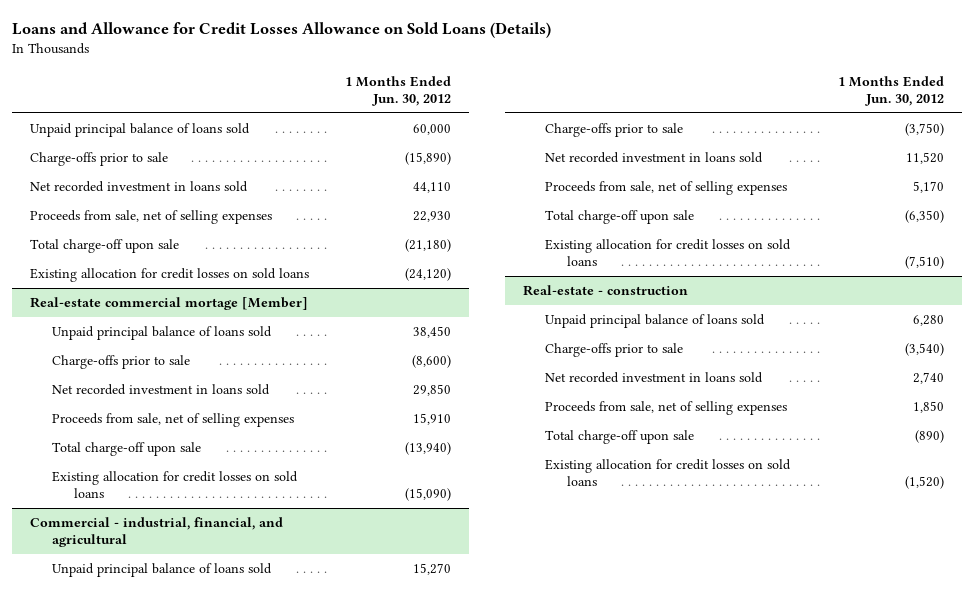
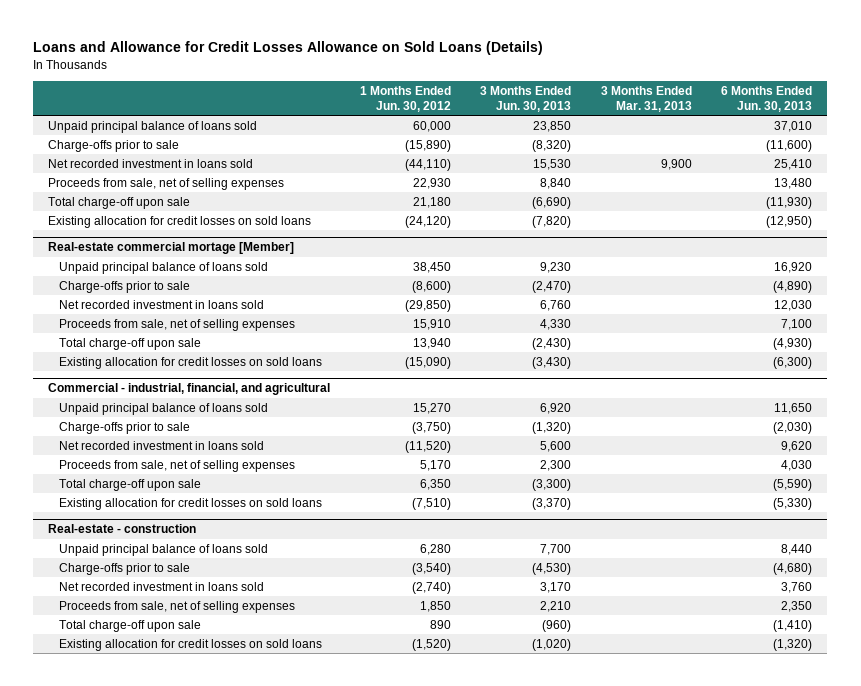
none -> [480,85,572,112] 3 Months Ended Jun. 30, 2013
none -> [600,85,692,112] 3 Months Ended Mar. 31, 2013
none -> [721,85,813,112] 6 Months Ended Jun. 30, 2013
[413,181,452,193] 44,110 -> [404,158,451,171] (44,110)
[405,238,452,252] (21,180) -> [412,196,451,208] 21,180
[413,383,452,396] 29,850 -> [404,299,451,312] (29,850)
[405,441,452,455] (13,940) -> [412,337,451,349] 13,940
[906,151,945,164] 11,520 -> [404,440,451,453] (11,520)
[905,209,945,223] (6,350) -> [419,478,451,490] 6,350
[913,371,945,384] 2,740 -> [411,581,451,594] (2,740)
[915,429,945,443] (890) -> [429,619,451,629] 890

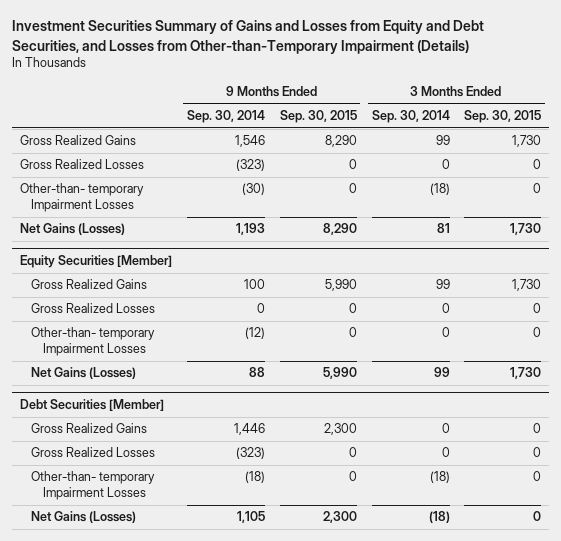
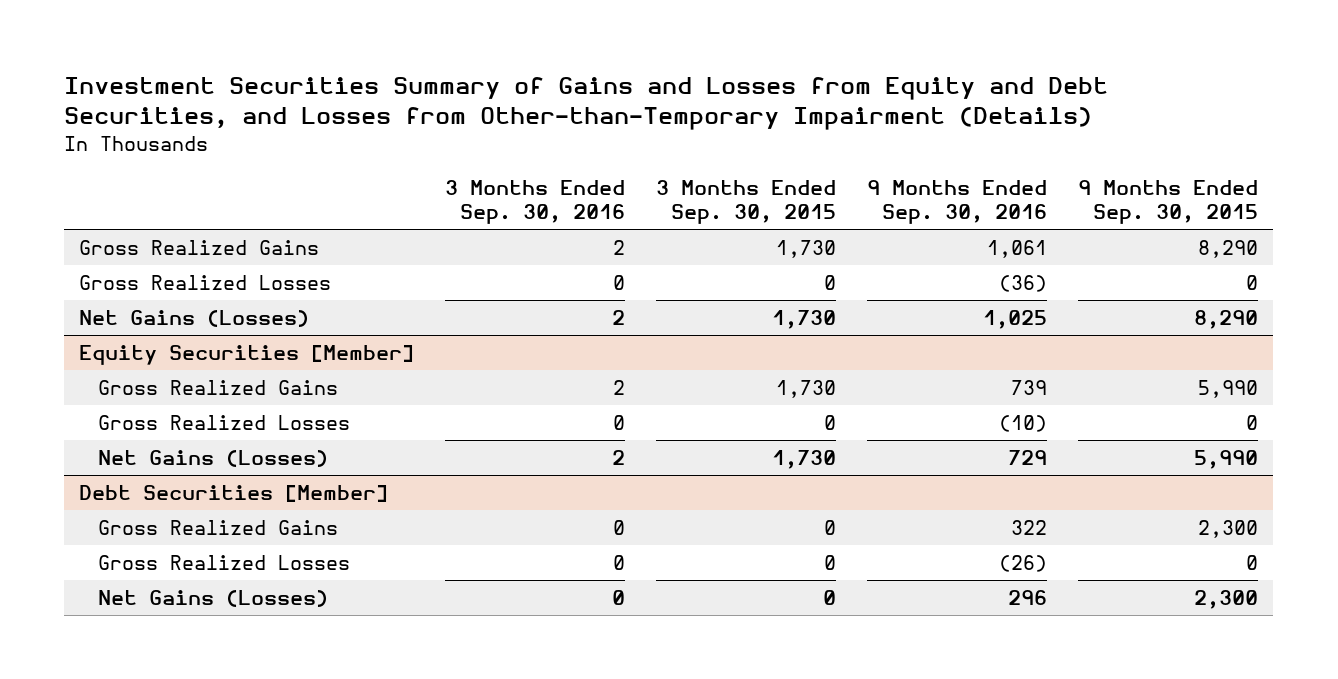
[186,110,265,124] Sep. 30, 2014 -> none
[371,110,450,124] Sep. 30, 2014 -> none
none -> [445,180,626,224] 3 Months Ended Sep. 30, 2016
none -> [867,180,1048,224] 9 Months Ended Sep. 30, 2016
[19,183,144,213] Other-than- temporary Impairment Losses -> none
[31,327,156,357] Other-than- temporary Impairment Losses -> none
[31,471,156,501] Other-than- temporary Impairment Losses -> none

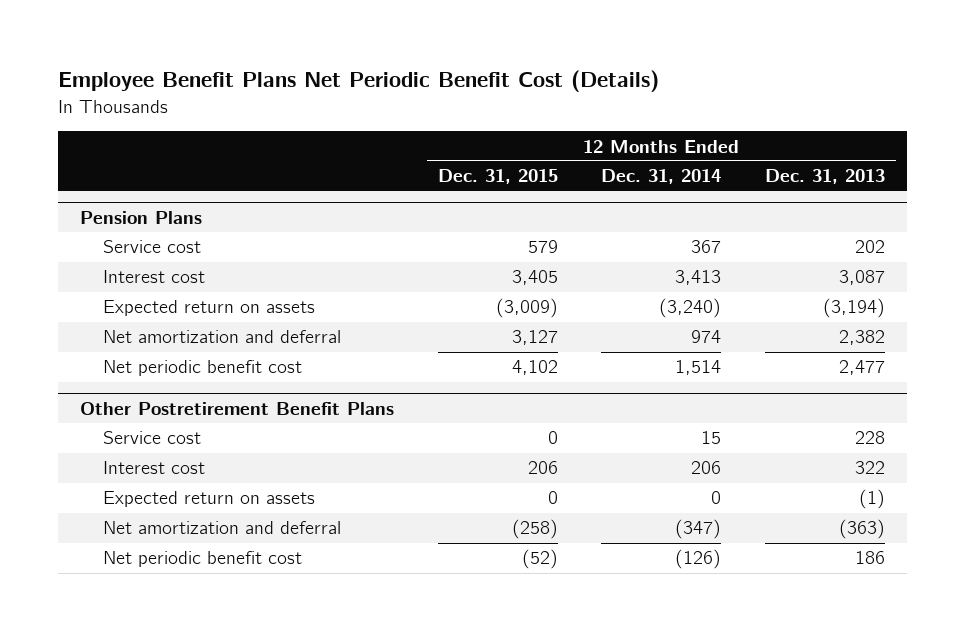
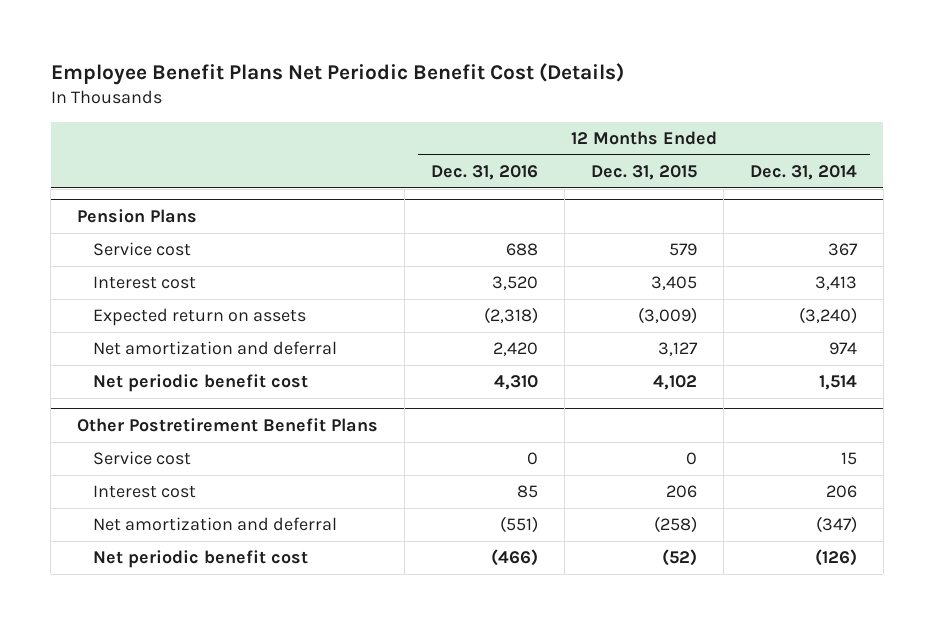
[764,169,885,185] Dec. 31, 2013 -> none
none -> [430,165,538,181] Dec. 31, 2016
[103,491,316,508] Expected return on assets -> none

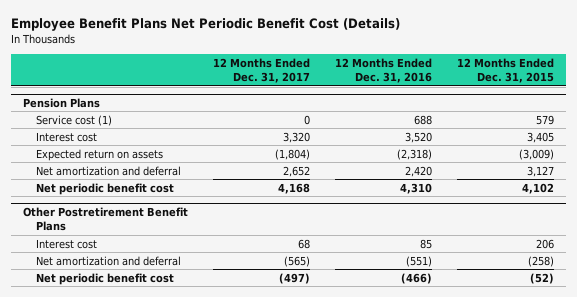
[749,165,857,181] Dec. 31, 2014 -> none
none -> [213,57,311,84] 12 Months Ended Dec. 31, 2017
[92,242,191,257] Service cost -> [36,114,113,126] Service cost (1)
[92,451,191,466] Service cost -> none

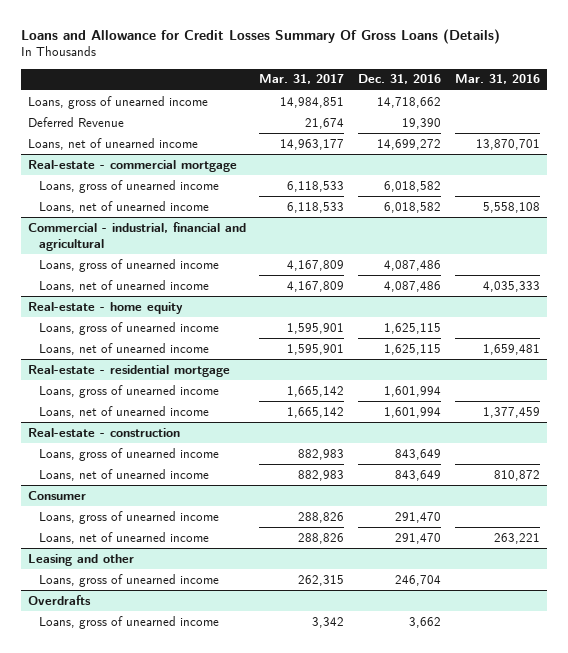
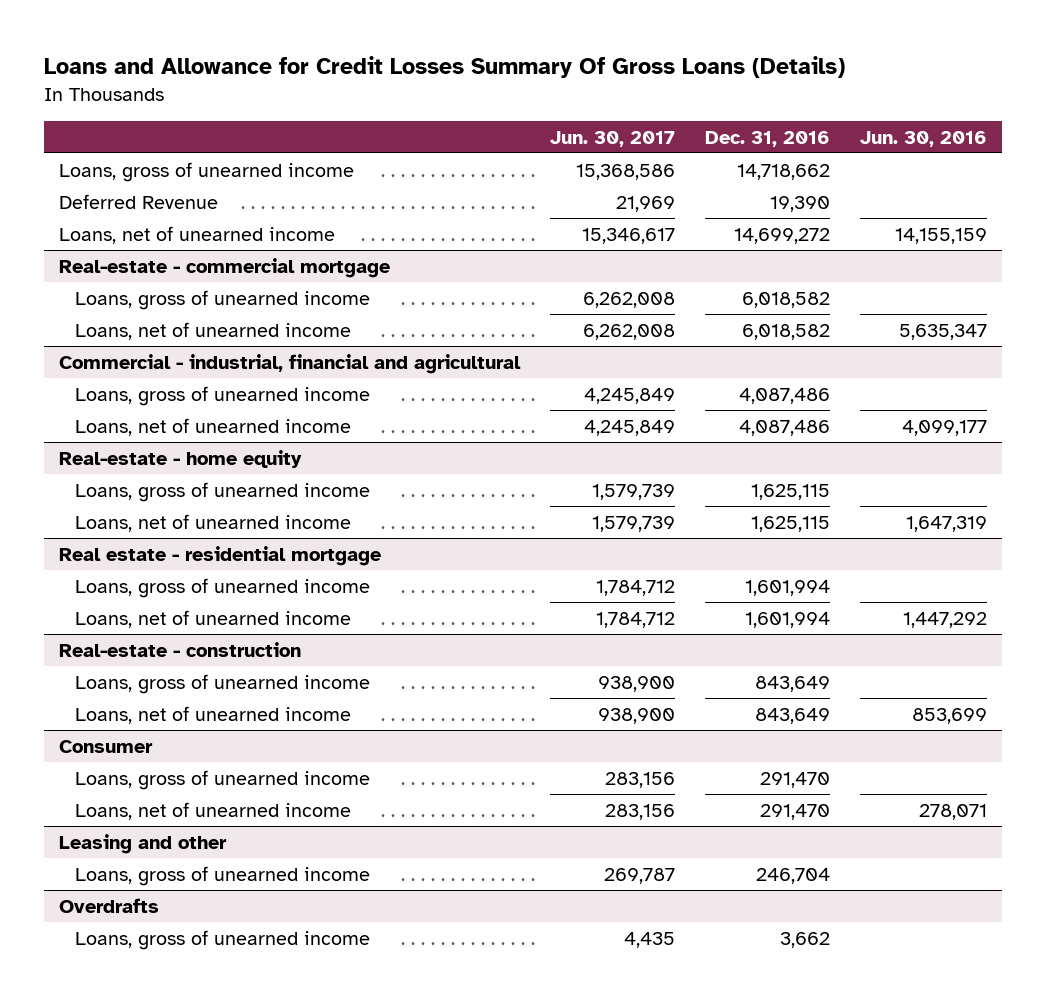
[259,74,345,85] Mar. 31, 2017 -> none
[455,74,541,85] Mar. 31, 2016 -> none
none -> [549,130,675,147] Jun. 30, 2017
none -> [859,130,987,147] Jun. 30, 2016
[27,364,230,377] Real-estate - residential mortgage -> [58,545,381,566] Real estate - residential mortgage

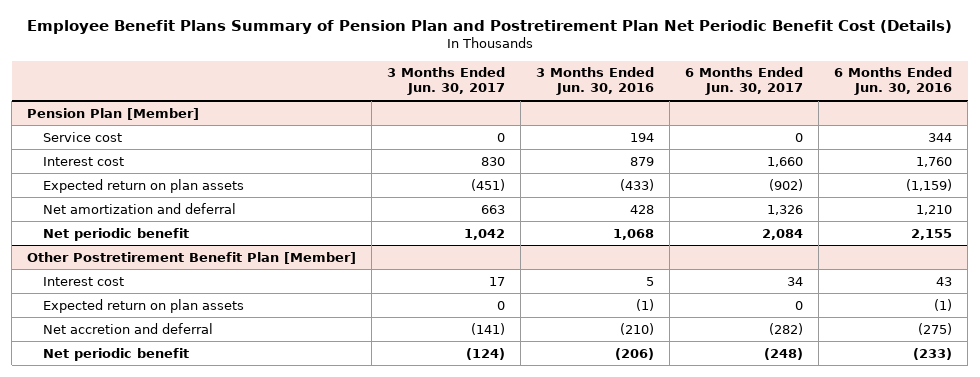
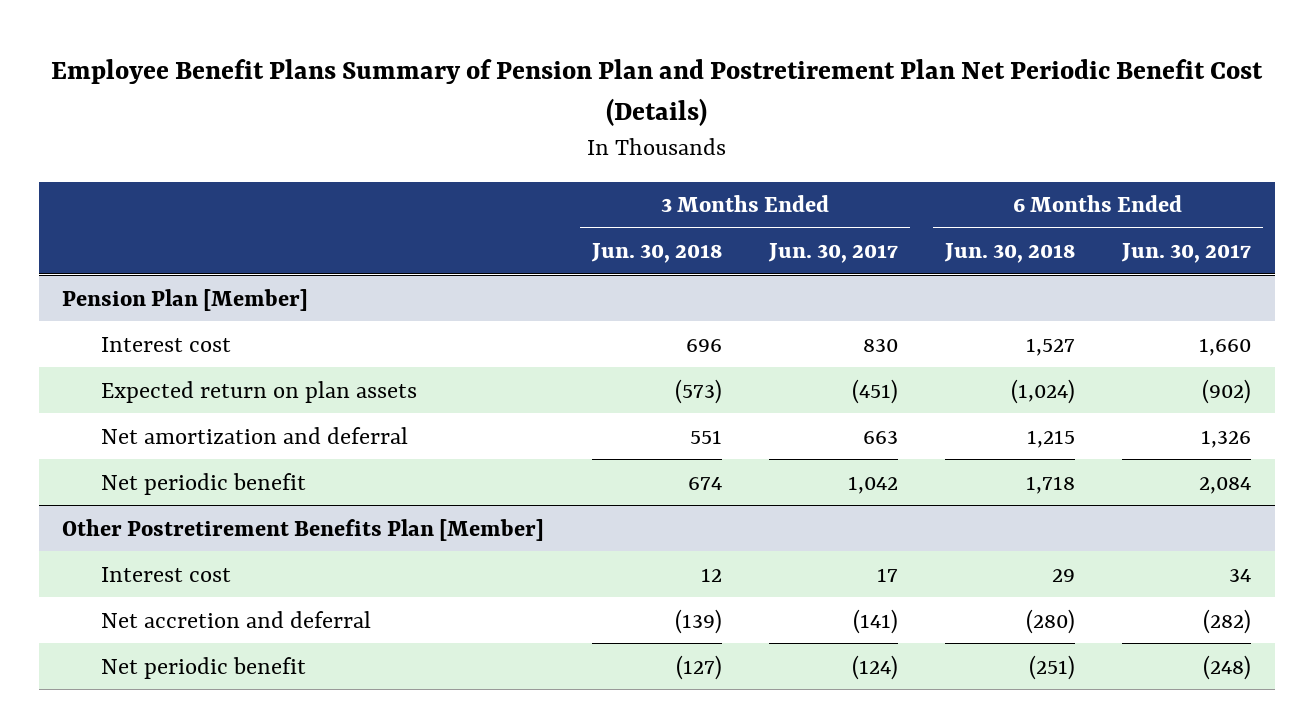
[536,67,655,96] 3 Months Ended Jun. 30, 2016 -> none
[834,67,953,96] 6 Months Ended Jun. 30, 2016 -> none
none -> [590,243,722,264] Jun. 30, 2018
none -> [943,243,1075,264] Jun. 30, 2018
[42,131,122,142] Service cost -> none
[27,251,357,264] Other Postretirement Benefit Plan [Member] -> [62,518,545,541] Other Postretirement Benefits Plan [Member]
[42,298,244,313] Expected return on plan assets -> none

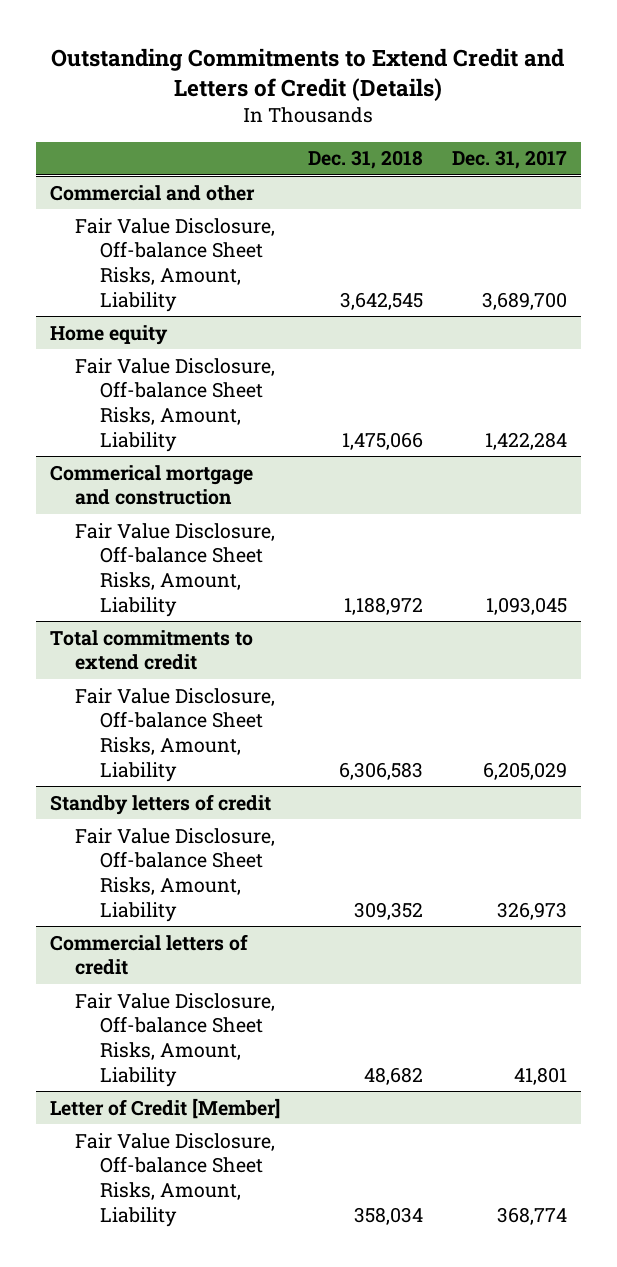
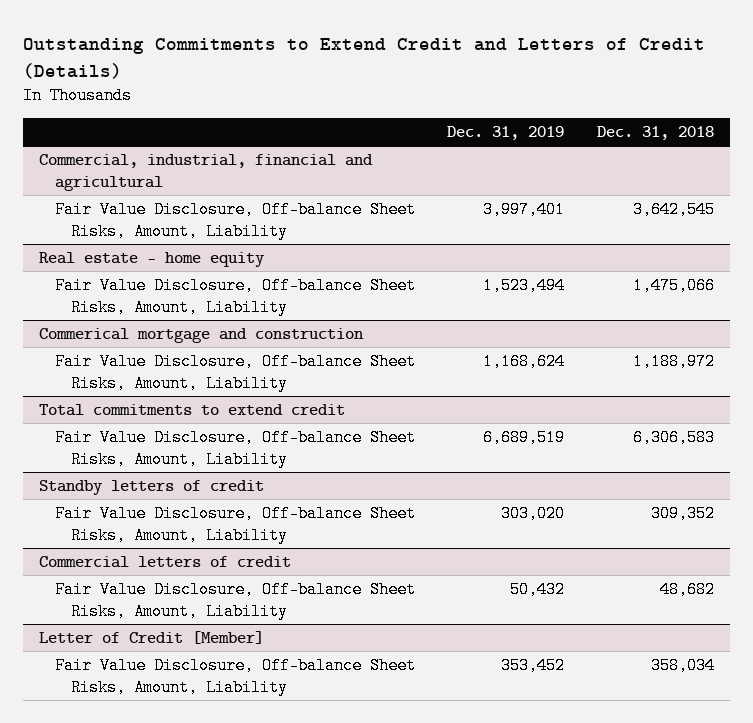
[452,150,568,170] Dec. 31, 2017 -> none
none -> [447,125,565,140] Dec. 31, 2019
[49,184,255,201] Commercial and other -> [39,153,374,191] Commercial, industrial, financial and agricultural
[49,324,168,345] Home equity -> [39,251,266,267] Real estate - home equity

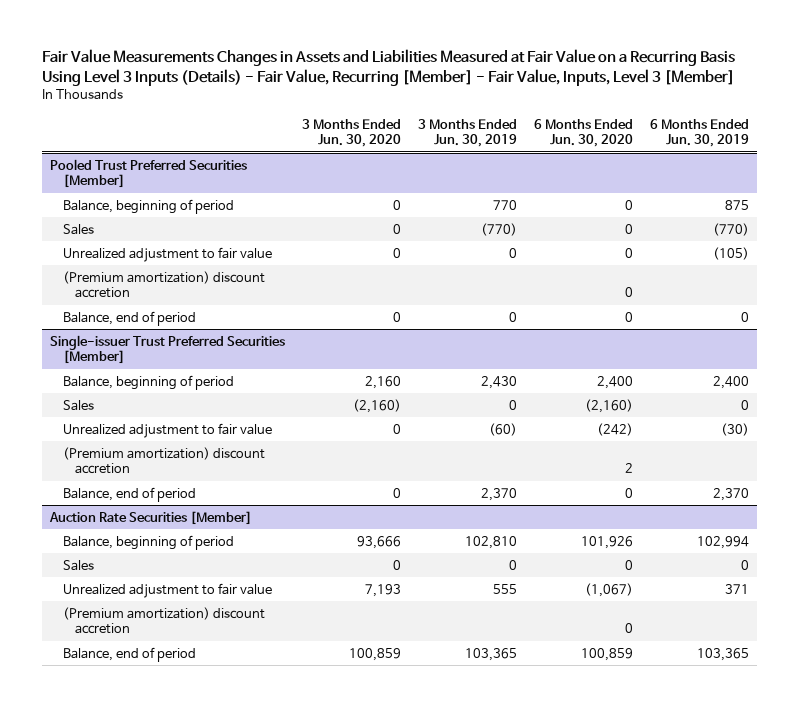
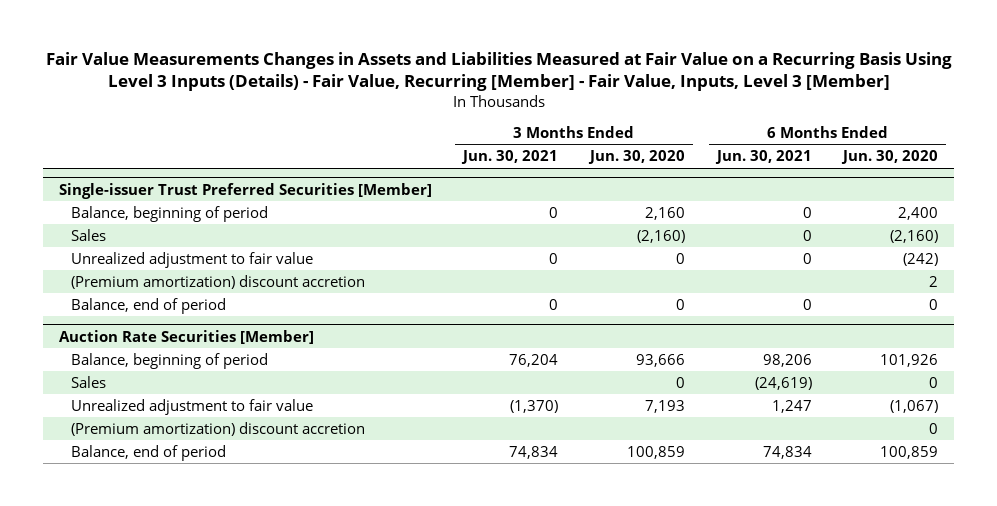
[417,118,517,148] 3 Months Ended Jun. 30, 2019 -> none
[649,118,749,148] 6 Months Ended Jun. 30, 2019 -> none
none -> [461,150,559,165] Jun. 30, 2021
none -> [714,150,812,165] Jun. 30, 2021
[50,158,248,189] Pooled Trust Preferred Securities [Member] -> none
[62,198,234,214] Balance, beginning of period -> none
[62,223,94,235] Sales -> none
[62,246,272,262] Unrealized adjustment to fair value -> none
[62,270,265,299] (Premium amortization) discount accretion -> none
[62,310,196,326] Balance, end of period -> none

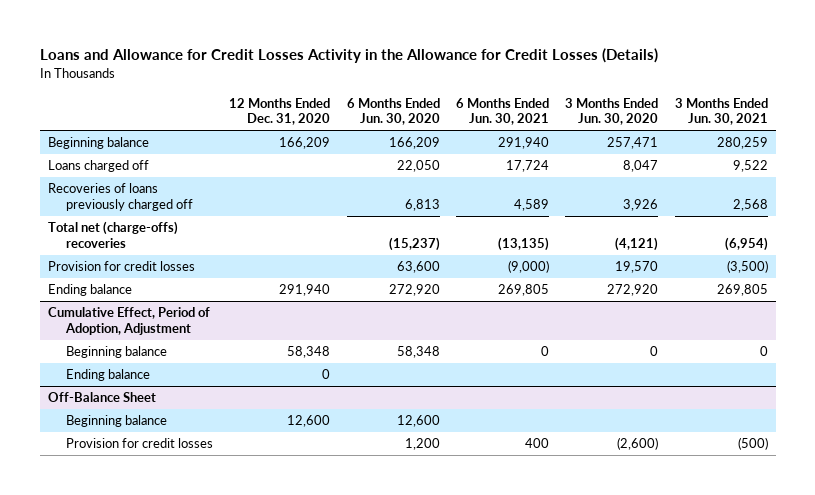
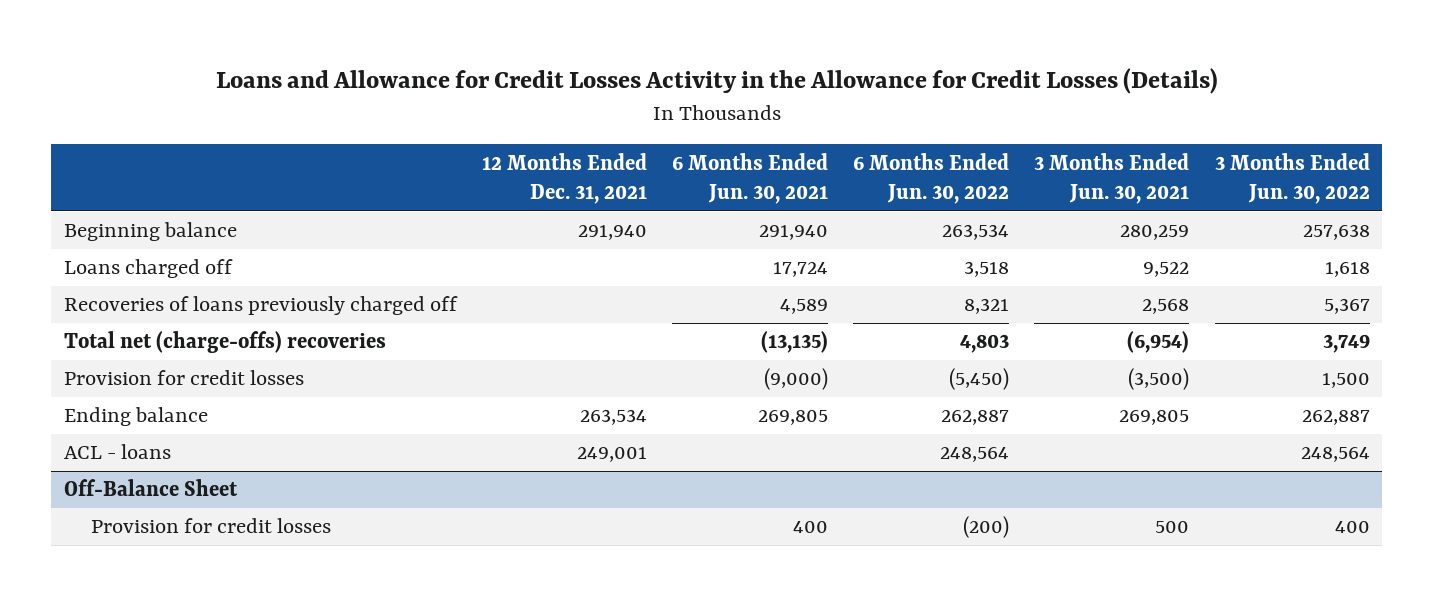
[229,97,331,126] 12 Months Ended Dec. 31, 2020 -> none
[346,97,440,126] 6 Months Ended Jun. 30, 2020 -> none
[565,97,659,126] 3 Months Ended Jun. 30, 2020 -> none
none -> [482,152,648,204] 12 Months Ended Dec. 31, 2021
none -> [853,152,1010,204] 6 Months Ended Jun. 30, 2022
none -> [1214,152,1370,204] 3 Months Ended Jun. 30, 2022
[47,307,210,335] Cumulative Effect, Period of Adoption, Adjustment -> none
[65,346,167,359] Beginning balance -> none
[65,369,150,382] Ending balance -> none
none -> [63,444,171,460] ACL - loans
[65,415,167,428] Beginning balance -> none
[737,437,768,451] (500) -> [1155,521,1190,534] 500

